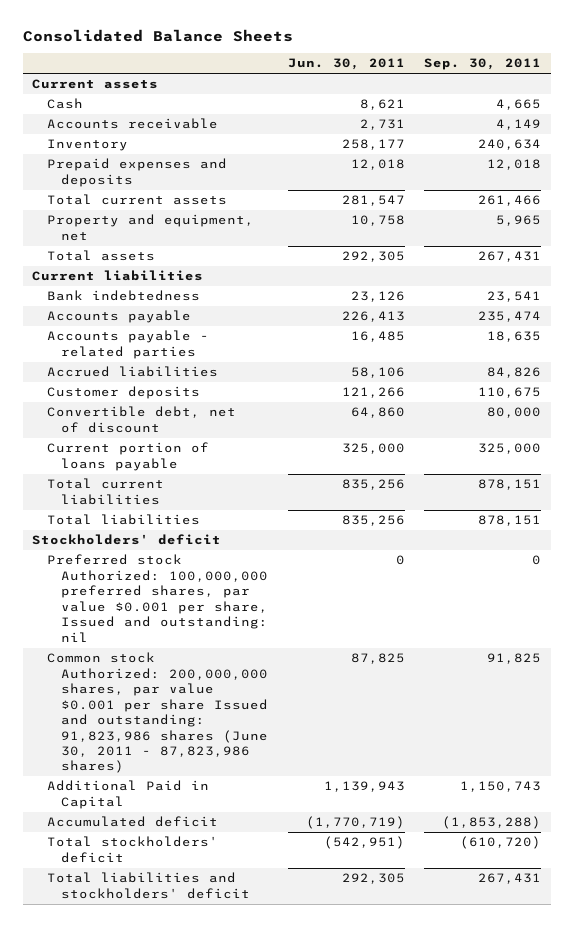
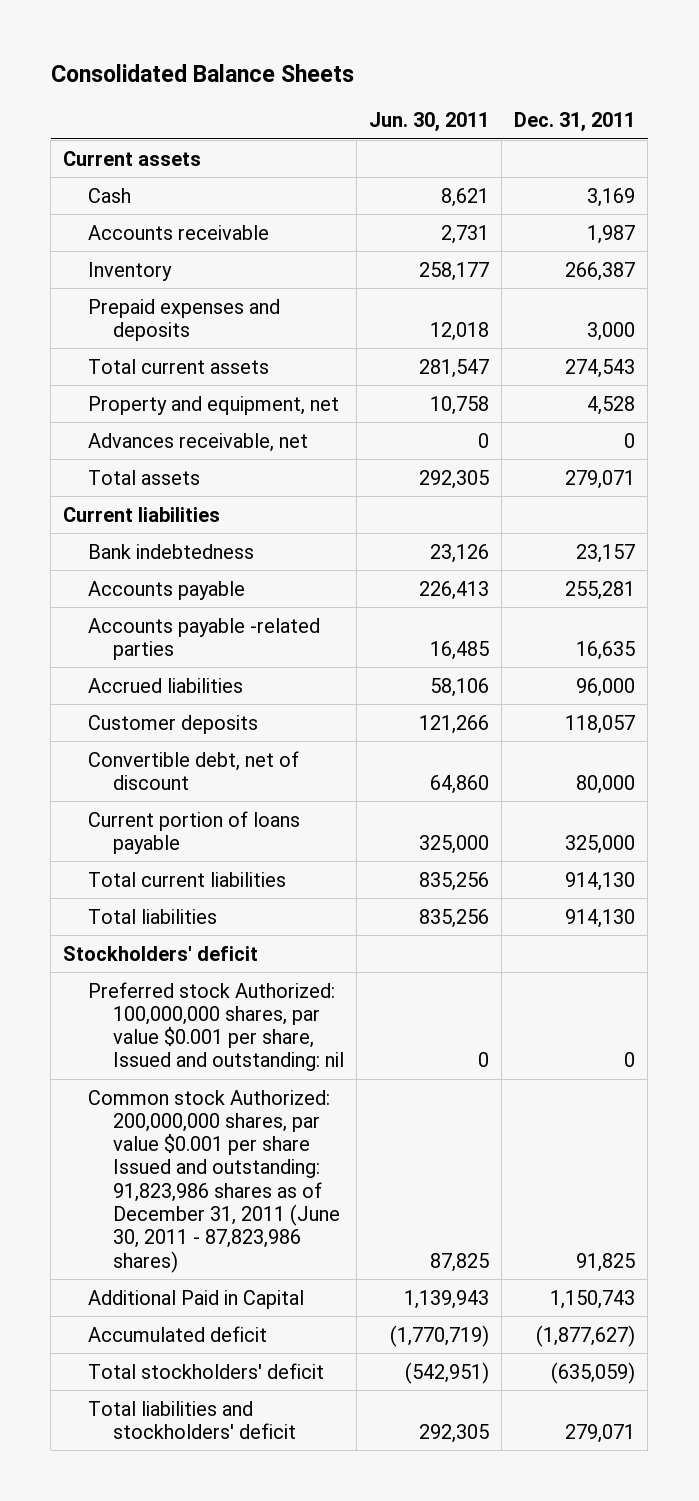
[424,58,542,71] Sep. 30, 2011 -> none
none -> [514,112,636,133] Dec. 31, 2011
none -> [88,432,309,452] Advances receivable, net
[46,330,209,359] Accounts payable - related parties -> [88,617,321,660] Accounts payable -related parties
[46,554,268,642] Preferred stock Authorized: 100,000,000 preferred shares, par value $0.001 per share, Issued and outstanding: nil -> [88,981,344,1072] Preferred stock Authorized: 100,000,000 shares, par value $0.001 per share, Issued and outstanding: nil
[46,652,268,774] Common stock Authorized: 200,000,000 shares, par value $0.001 per share Issued and outstanding: 91,823,986 shares (June 30, 2011 - 87,823,986 shares) -> [88,1089,340,1273] Common stock Authorized: 200,000,000 shares, par value $0.001 per share Issued and outstanding: 91,823,986 shares as of December 31, 2011 (June 30, 2011 - 87,823,986 shares)

